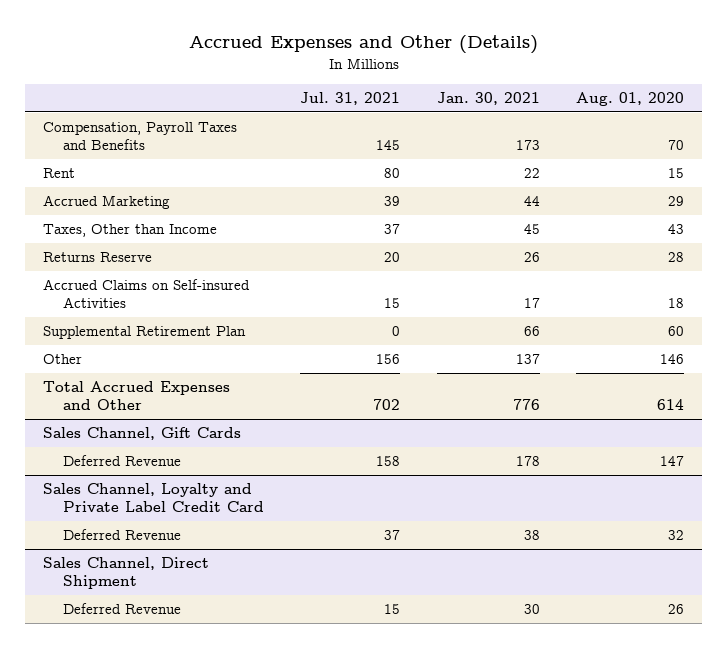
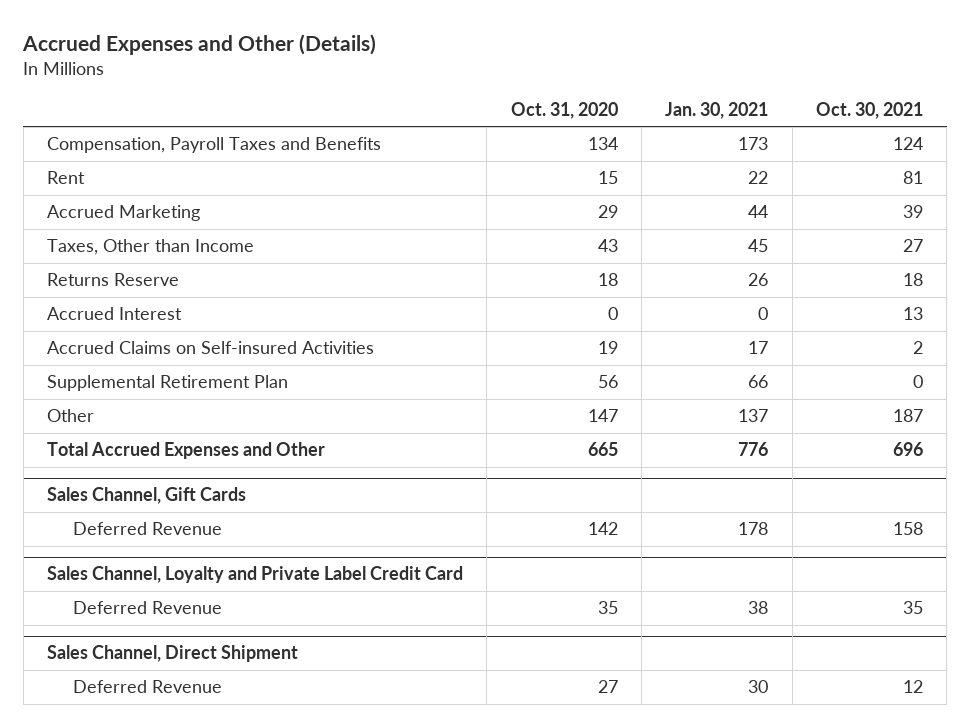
[300,92,401,106] Jul. 31, 2021 -> none
[576,92,685,107] Aug. 01, 2020 -> none
none -> [510,101,618,119] Oct. 31, 2020
none -> [815,101,923,119] Oct. 30, 2021
none -> [47,307,183,321] Accrued Interest

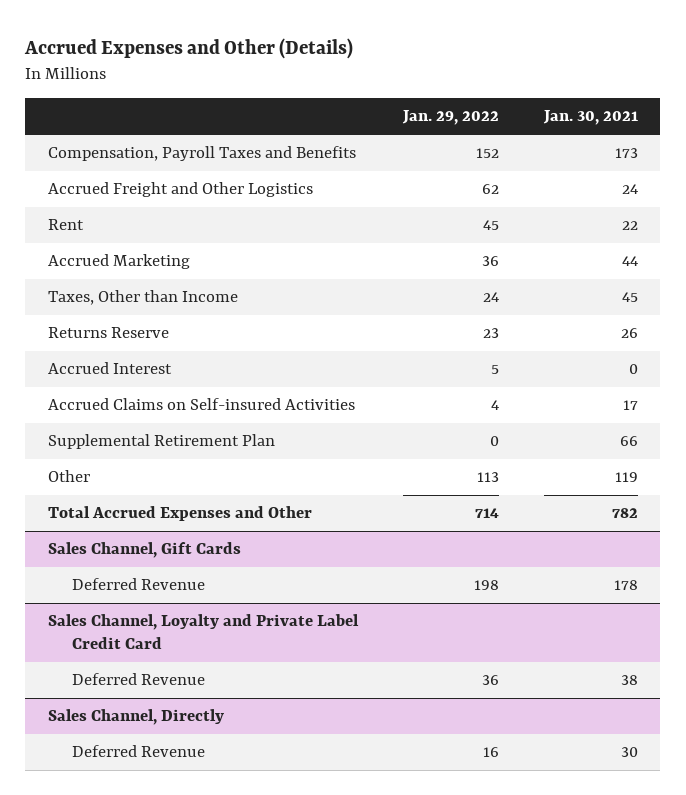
[510,101,618,119] Oct. 31, 2020 -> none
[815,101,923,119] Oct. 30, 2021 -> none
none -> [401,110,499,126] Jan. 29, 2022
none -> [47,182,313,198] Accrued Freight and Other Logistics
[738,409,769,423] 137 -> [614,472,638,483] 119
[738,442,769,457] 776 -> [611,508,638,519] 782
[47,645,299,663] Sales Channel, Direct Shipment -> [47,709,224,726] Sales Channel, Directly

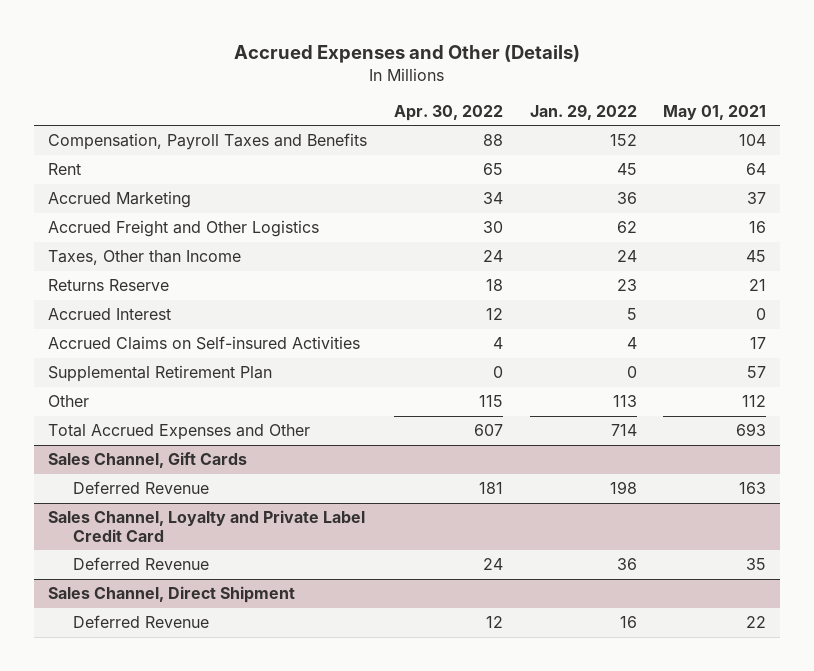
[542,110,638,126] Jan. 30, 2021 -> none
none -> [393,104,503,121] Apr. 30, 2022
none -> [663,104,767,120] May 01, 2021
[47,182,313,198] Accrued Freight and Other Logistics -> [47,220,319,238] Accrued Freight and Other Logistics
[47,709,224,726] Sales Channel, Directly -> [47,586,295,604] Sales Channel, Direct Shipment

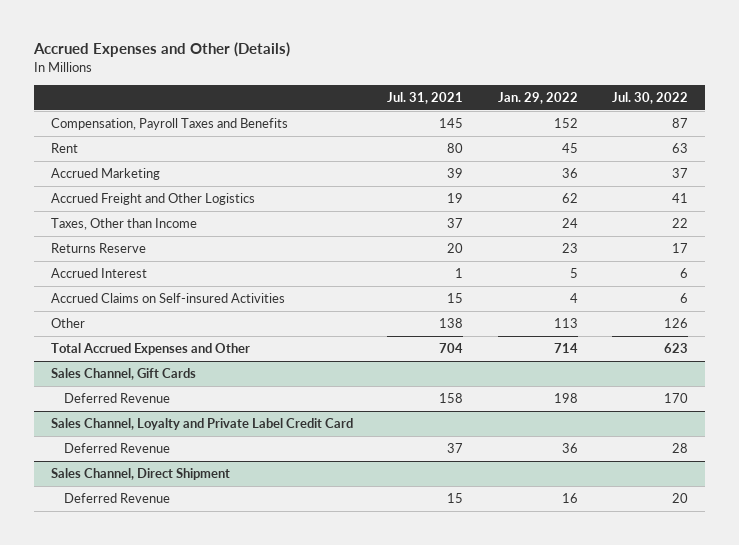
[393,104,503,121] Apr. 30, 2022 -> none
[663,104,767,120] May 01, 2021 -> none
none -> [387,92,464,105] Jul. 31, 2021
none -> [611,92,688,105] Jul. 30, 2022
[47,365,272,383] Supplemental Retirement Plan -> none

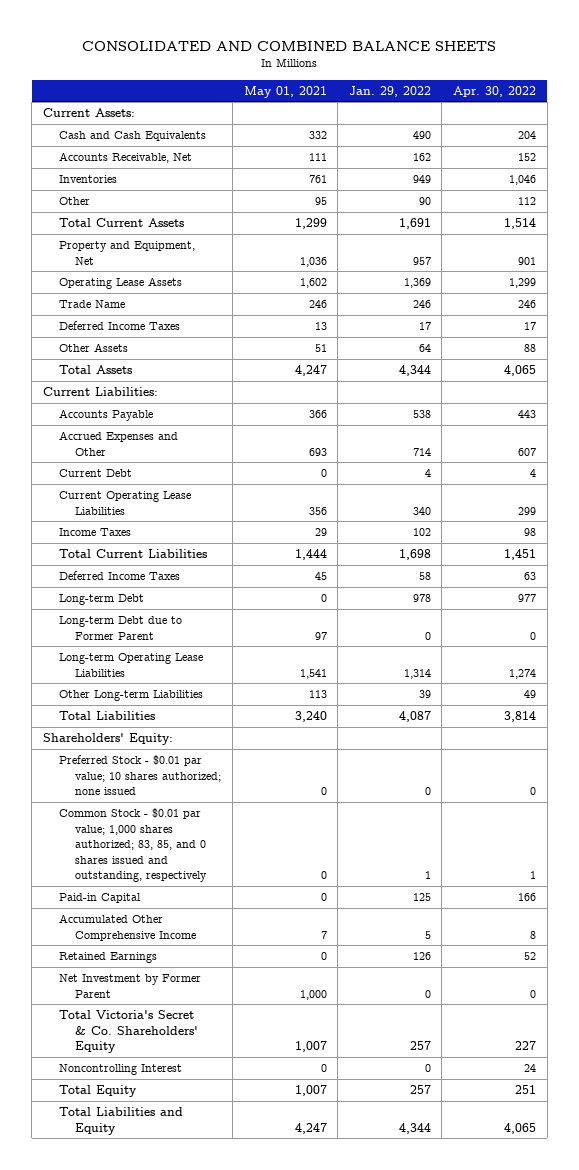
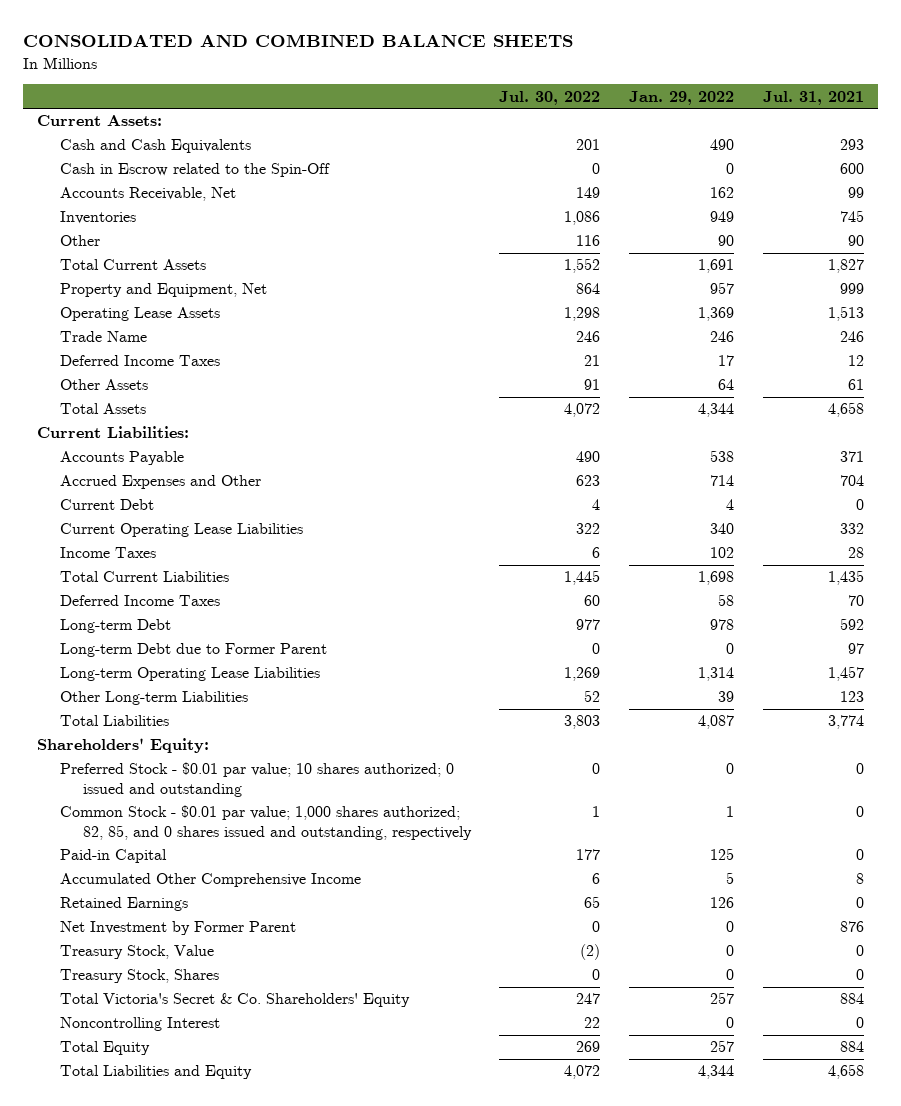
[243,85,327,98] May 01, 2021 -> none
[452,85,536,97] Apr. 30, 2022 -> none
none -> [499,90,601,105] Jul. 30, 2022
none -> [762,90,864,105] Jul. 31, 2021
none -> [59,163,330,178] Cash in Escrow related to the Spin-Off
[59,755,222,796] Preferred Stock - $0.01 par value; 10 shares authorized; none issued -> [59,762,454,797] Preferred Stock - $0.01 par value; 10 shares authorized; 0 issued and outstanding
[59,808,208,883] Common Stock - $0.01 par value; 1,000 shares authorized; 83, 85, and 0 shares issued and outstanding, respectively -> [59,805,472,840] Common Stock - $0.01 par value; 1,000 shares authorized; 82, 85, and 0 shares issued and outstanding, respectively
none -> [59,945,214,960] Treasury Stock, Value
none -> [59,969,219,984] Treasury Stock, Shares

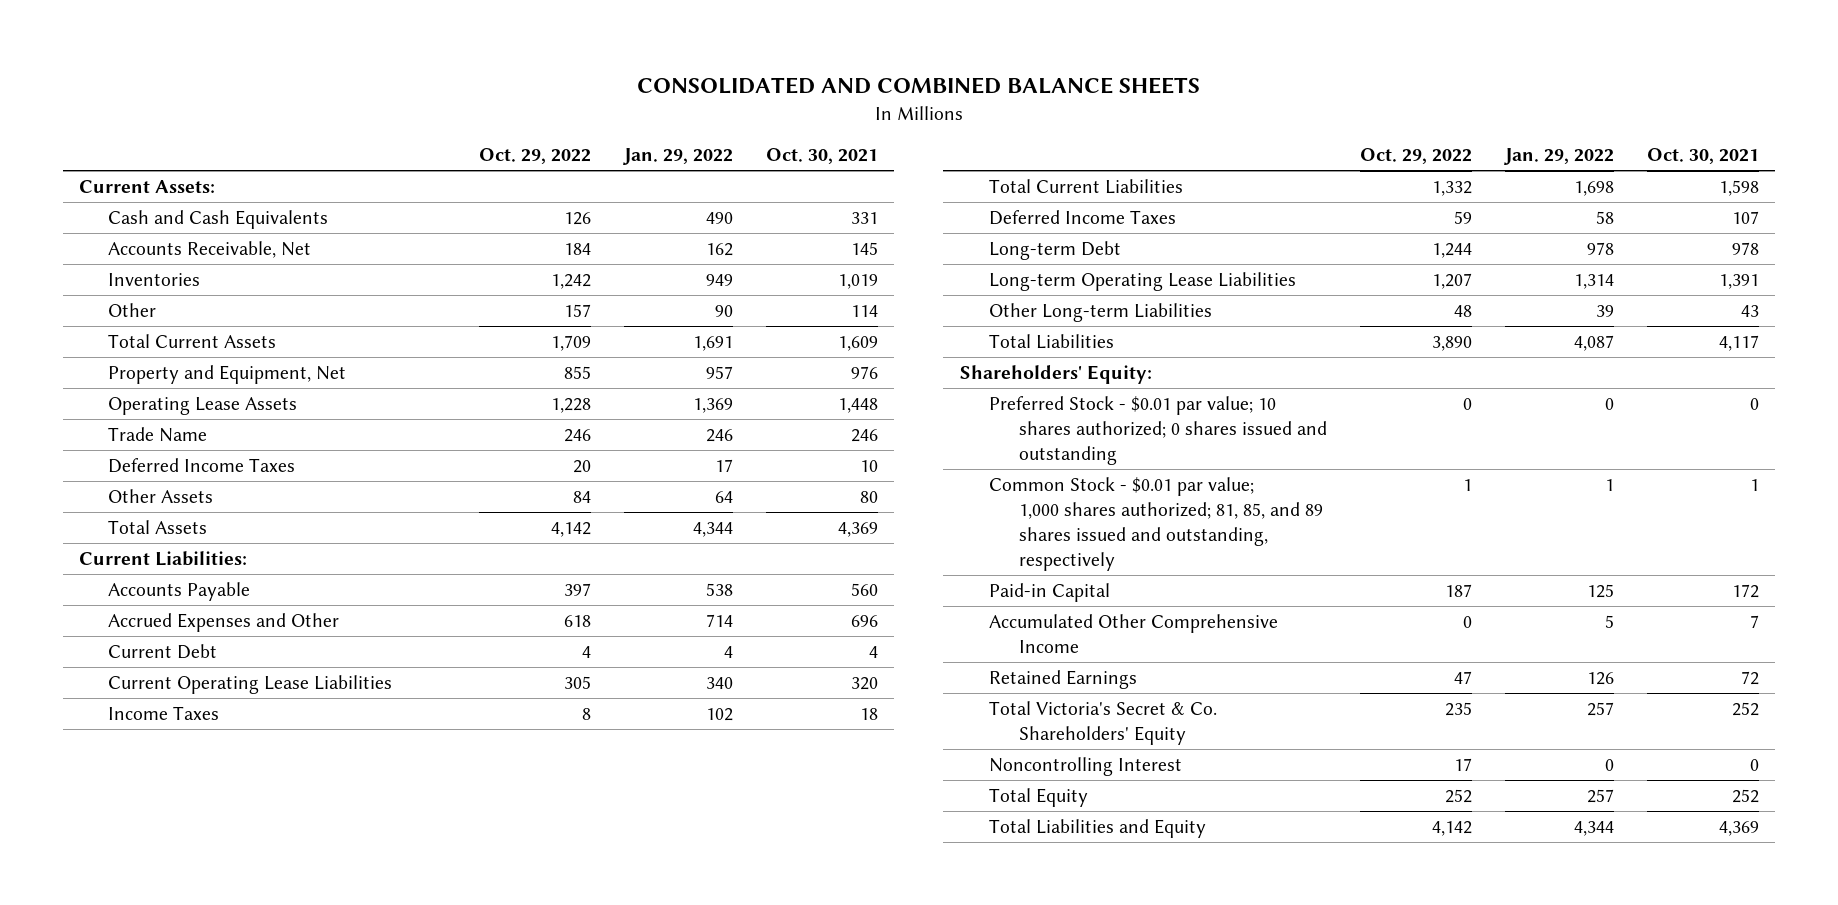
[499,90,601,105] Jul. 30, 2022 -> none
[762,90,864,105] Jul. 31, 2021 -> none
none -> [478,148,591,165] Oct. 29, 2022
none -> [765,148,878,165] Oct. 30, 2021
[59,163,330,178] Cash in Escrow related to the Spin-Off -> none
[59,643,327,658] Long-term Debt due to Former Parent -> none
[59,762,454,797] Preferred Stock - $0.01 par value; 10 shares authorized; 0 issued and outstanding -> [989,396,1327,466] Preferred Stock - $0.01 par value; 10 shares authorized; 0 shares issued and outstanding
[59,805,472,840] Common Stock - $0.01 par value; 1,000 shares authorized; 82, 85, and 0 shares issued and outstanding, respectively -> [989,477,1323,572] Common Stock - $0.01 par value; 1,000 shares authorized; 81, 85, and 89 shares issued and outstanding, respectively
[59,921,296,936] Net Investment by Former Parent -> none
[59,945,214,960] Treasury Stock, Value -> none
[59,969,219,984] Treasury Stock, Shares -> none

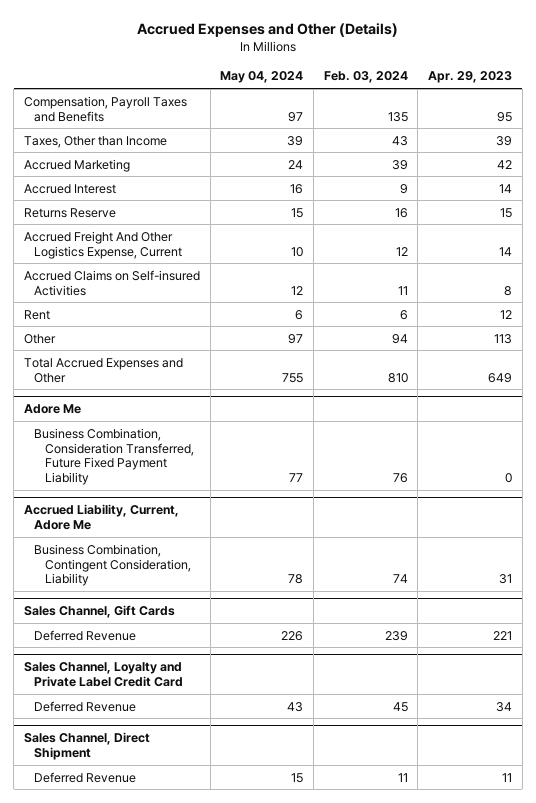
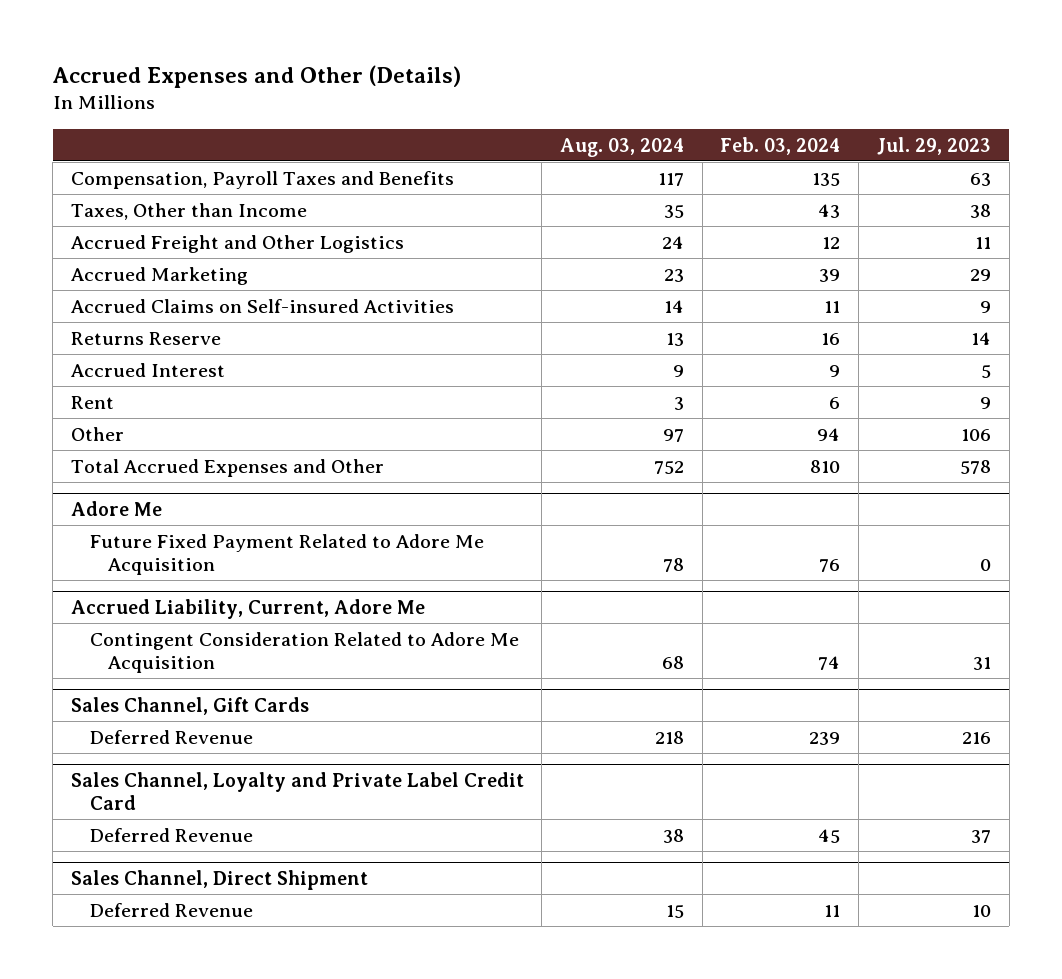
[220,71,304,84] May 04, 2024 -> none
[428,71,513,84] Apr. 29, 2023 -> none
none -> [560,137,685,157] Aug. 03, 2024
none -> [876,136,991,155] Jul. 29, 2023
none -> [70,234,404,253] Accrued Freight and Other Logistics
[24,230,183,259] Accrued Freight And Other Logistics Expense, Current -> none
[24,207,117,218] Returns Reserve -> [70,331,221,345] Returns Reserve
[24,183,117,194] Accrued Interest -> [70,362,225,377] Accrued Interest
[34,427,194,486] Business Combination, Consideration Transferred, Future Fixed Payment Liability -> [89,533,484,575] Future Fixed Payment Related to Adore Me Acquisition
[34,543,191,587] Business Combination, Contingent Consideration, Liability -> [89,631,519,673] Contingent Consideration Related to Adore Me Acquisition

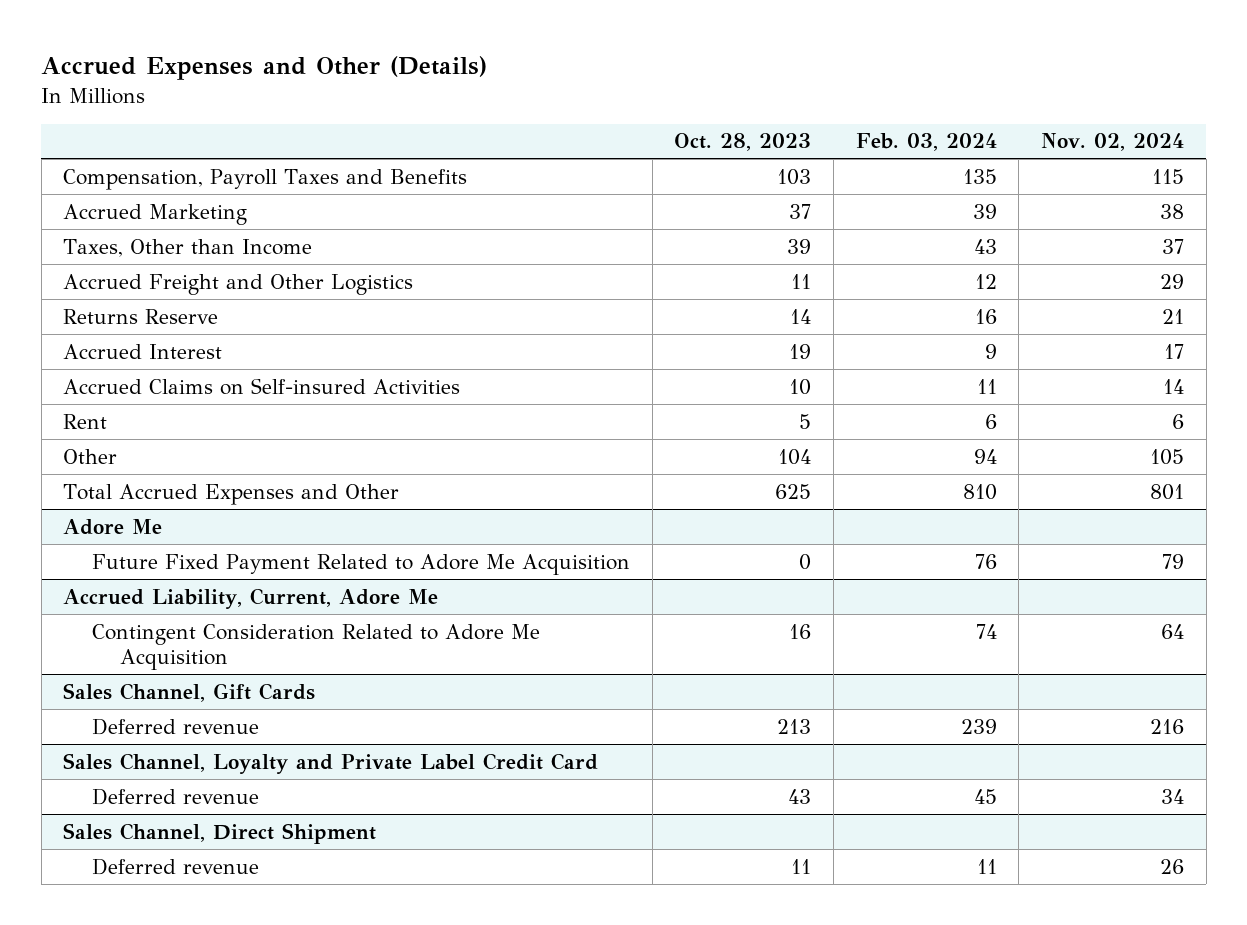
[560,137,685,157] Aug. 03, 2024 -> none
[876,136,991,155] Jul. 29, 2023 -> none
none -> [674,133,812,152] Oct. 28, 2023
none -> [1041,133,1185,152] Nov. 02, 2024
[70,266,248,285] Accrued Marketing -> [63,203,248,225] Accrued Marketing
[70,298,454,313] Accrued Claims on Self-insured Activities -> [63,377,461,395] Accrued Claims on Self-insured Activities
[89,729,253,744] Deferred Revenue -> [91,717,259,735] Deferred revenue
[89,827,253,842] Deferred Revenue -> [91,787,259,805] Deferred revenue
[89,902,253,917] Deferred Revenue -> [91,857,259,875] Deferred revenue

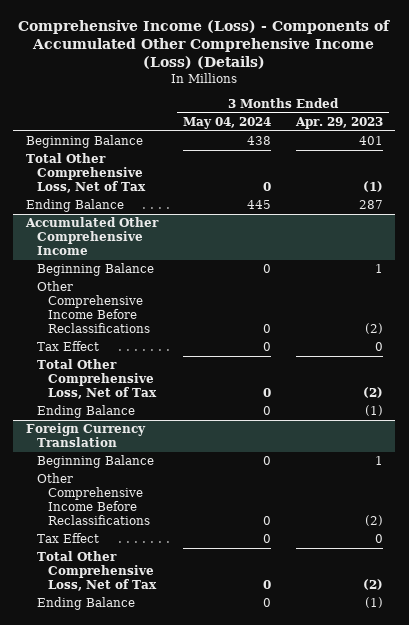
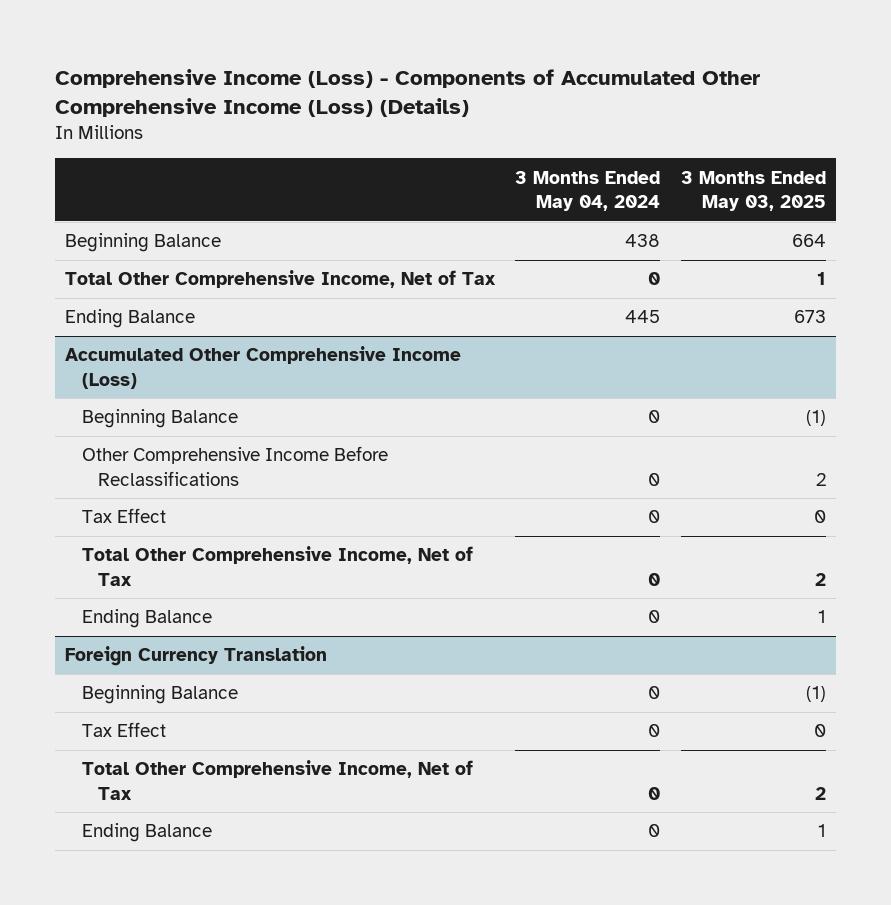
[294,116,383,129] Apr. 29, 2023 -> none
none -> [680,170,826,212] 3 Months Ended May 03, 2025
[25,153,147,194] Total Other Comprehensive Loss, Net of Tax -> [65,270,497,289] Total Other Comprehensive Income, Net of Tax
[24,217,159,256] Accumulated Other Comprehensive Income -> [65,346,462,389] Accumulated Other Comprehensive Income (Loss)
[37,359,158,400] Total Other Comprehensive Loss, Net of Tax -> [81,546,473,586] Total Other Comprehensive Income, Net of Tax
[37,473,151,526] Other Comprehensive Income Before Reclassifications -> none
[37,551,158,592] Total Other Comprehensive Loss, Net of Tax -> [81,760,473,800] Total Other Comprehensive Income, Net of Tax

